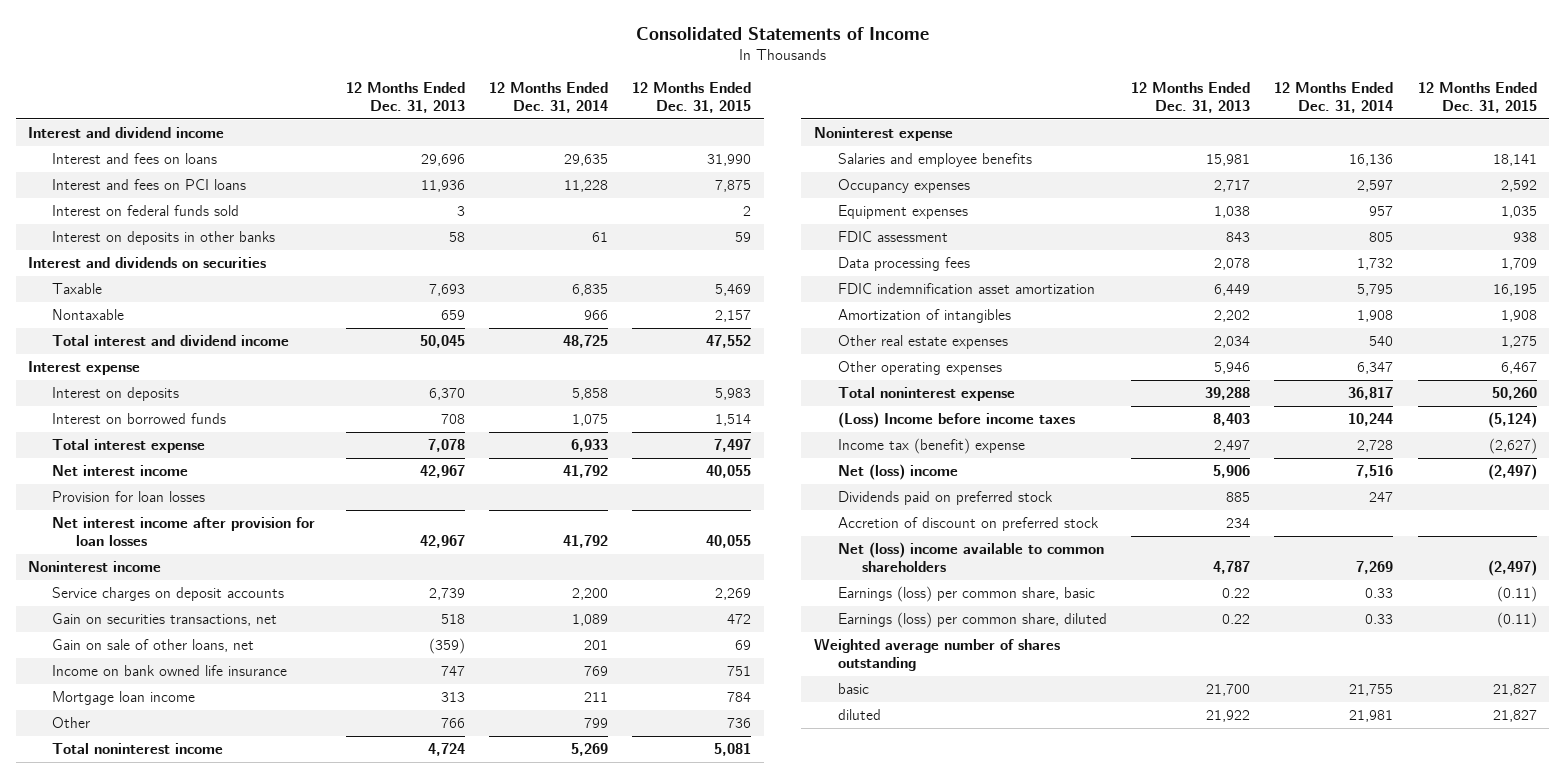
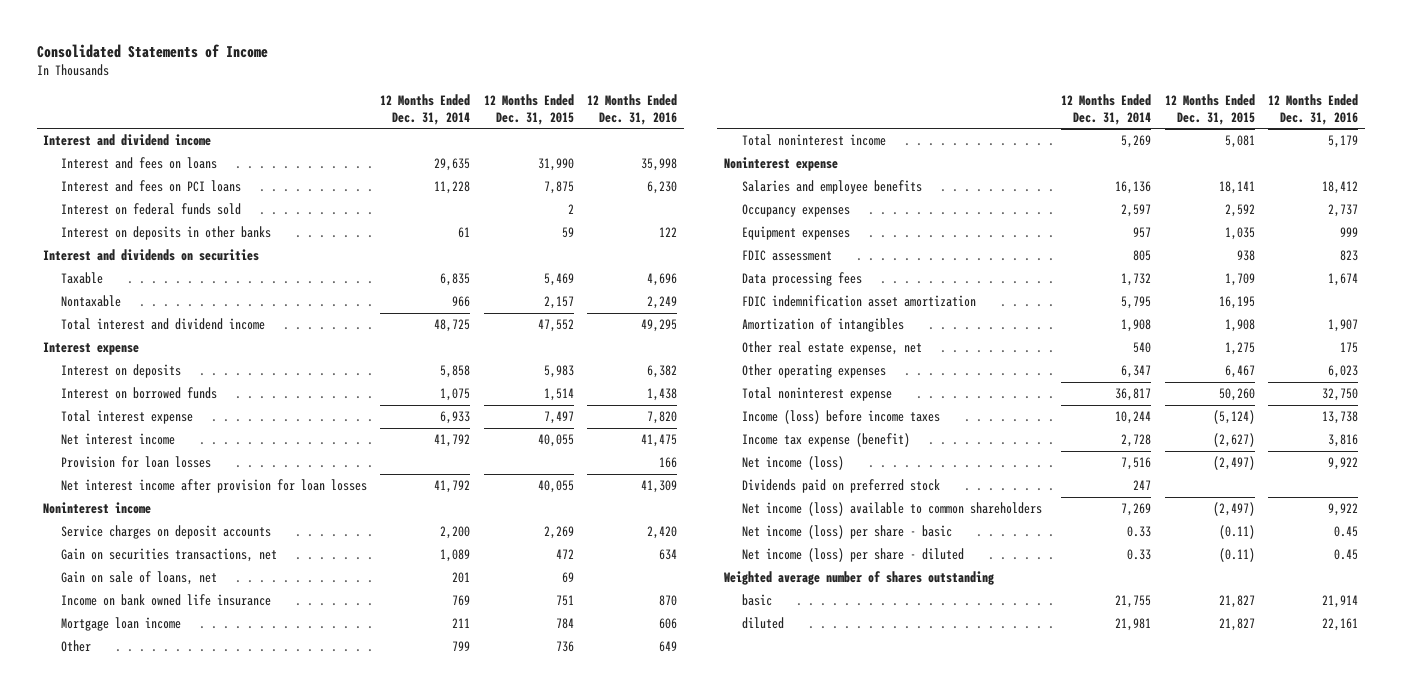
[345,82,465,114] 12 Months Ended Dec. 31, 2013 -> none
none -> [587,93,678,125] 12 Months Ended Dec. 31, 2016
[52,638,255,652] Gain on sale of other loans, net -> [60,571,217,586] Gain on sale of loans, net
[837,334,1008,349] Other real estate expenses -> [741,341,922,356] Other real estate expense, net
[837,411,1075,428] (Loss) Income before income taxes -> [741,410,940,425] Income (loss) before income taxes
[837,437,1025,454] Income tax (benefit) expense -> [741,433,910,448] Income tax expense (benefit)
[837,463,958,480] Net (loss) income -> [741,456,844,471] Net income (loss)
[837,516,1099,531] Accretion of discount on preferred stock -> none
[837,541,1104,573] Net (loss) income available to common shareholders -> [741,502,1042,517] Net income (loss) available to common shareholders
[837,585,1095,602] Earnings (loss) per common share, basic -> [741,525,952,540] Net income (loss) per share - basic
[837,611,1107,628] Earnings (loss) per common share, diluted -> [741,548,964,563] Net income (loss) per share - diluted

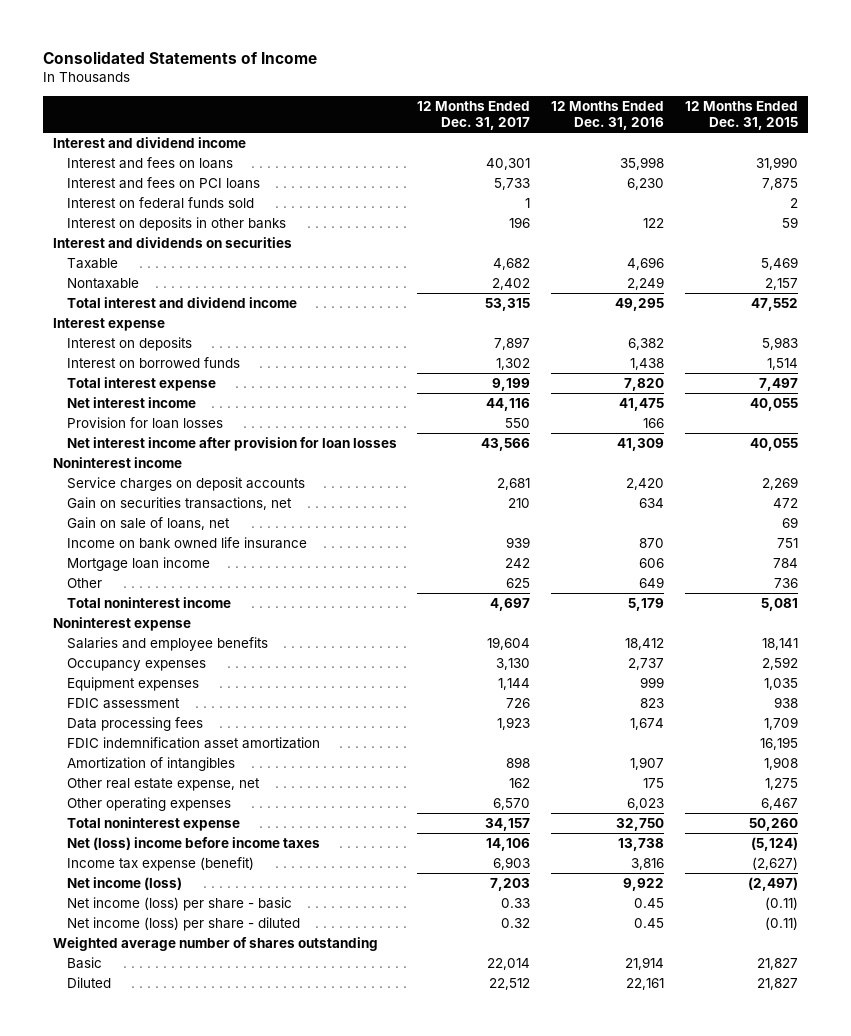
[380,93,471,125] 12 Months Ended Dec. 31, 2014 -> none
none -> [417,100,531,131] 12 Months Ended Dec. 31, 2017
[741,410,940,425] Income (loss) before income taxes -> [66,837,320,851] Net (loss) income before income taxes
[741,479,940,494] Dividends paid on preferred stock -> none
[741,502,1042,517] Net income (loss) available to common shareholders -> none
[741,594,772,607] basic -> [66,957,102,970] Basic
[741,617,784,630] diluted -> [66,977,111,989] Diluted

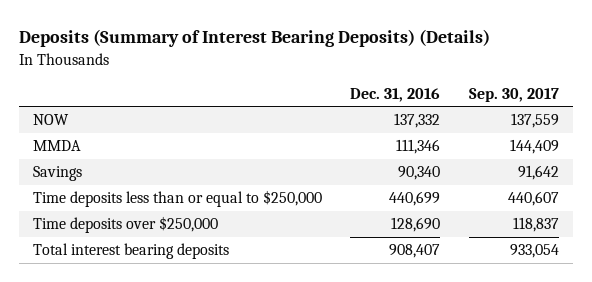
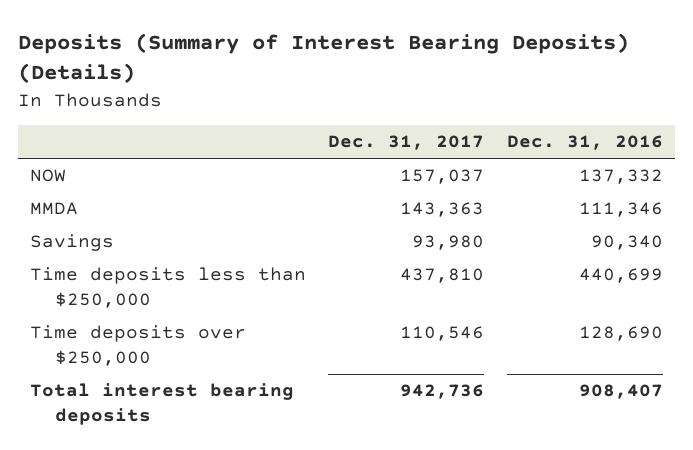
[468,87,559,102] Sep. 30, 2017 -> none
none -> [328,135,485,151] Dec. 31, 2017
[33,190,323,208] Time deposits less than or equal to $250,000 -> [29,267,306,309] Time deposits less than $250,000

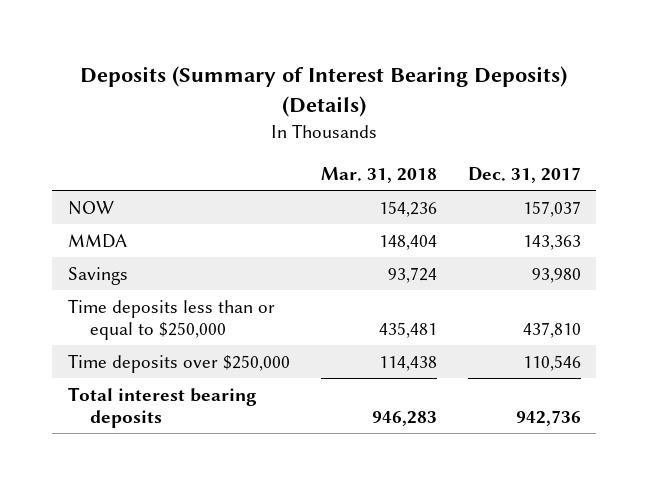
[507,135,664,151] Dec. 31, 2016 -> none
none -> [320,166,437,183] Mar. 31, 2018
[29,267,306,309] Time deposits less than $250,000 -> [67,298,275,341] Time deposits less than or equal to $250,000

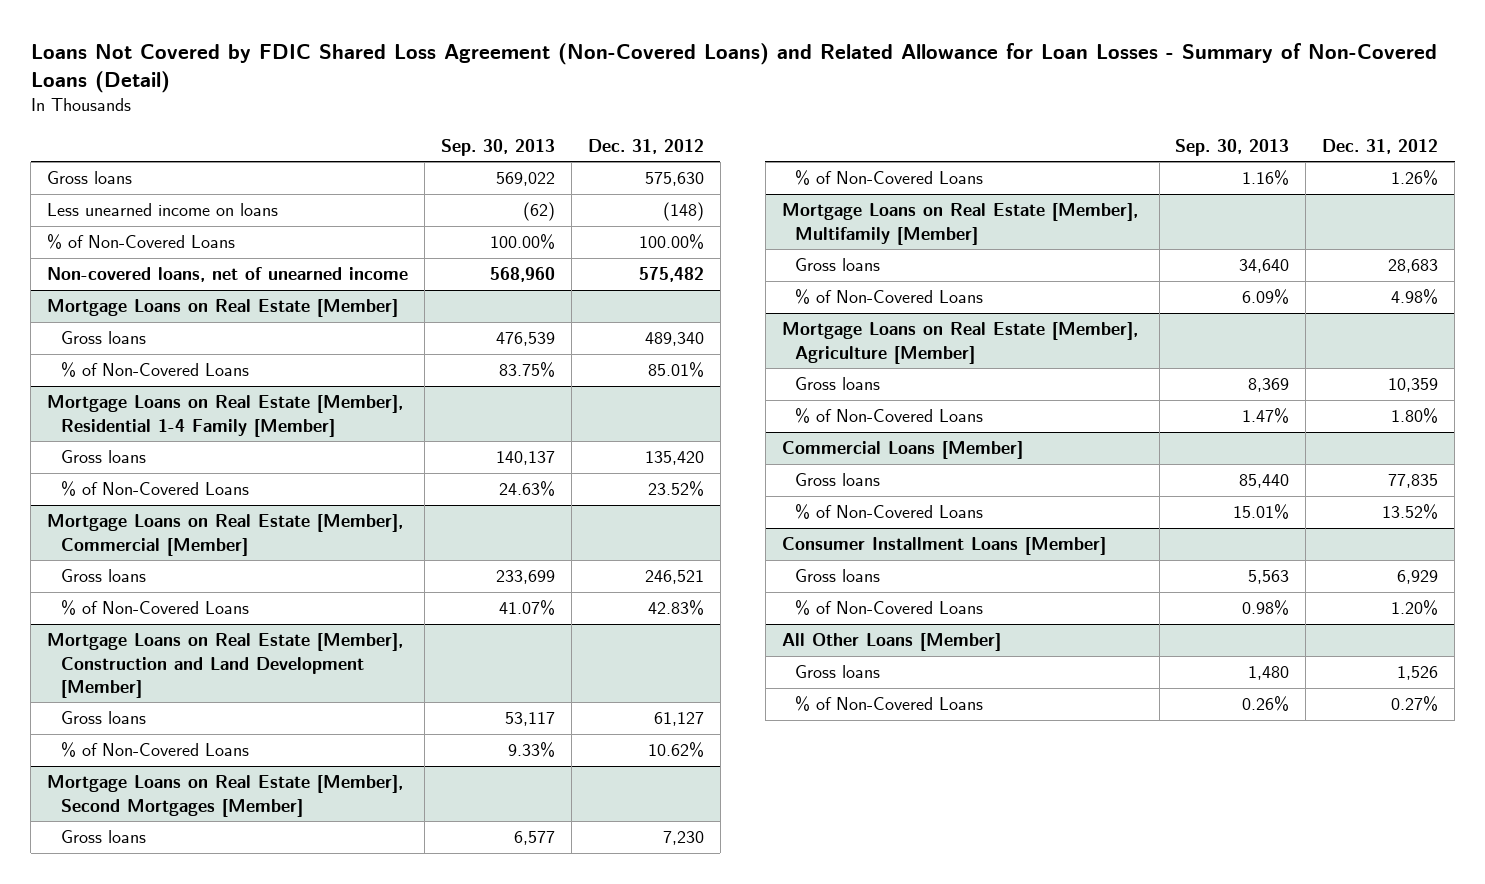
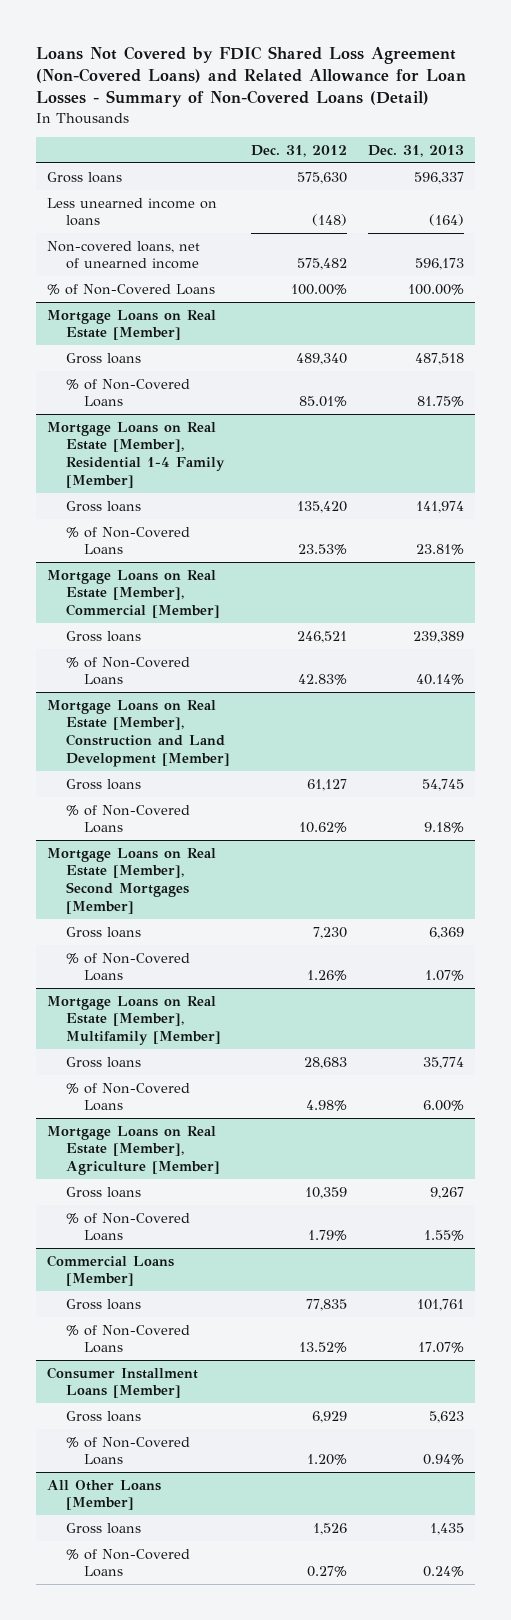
[441,138,556,156] Sep. 30, 2013 -> none
none -> [368,144,465,157] Dec. 31, 2013
[47,234,236,250] % of Non-Covered Loans -> [47,283,216,295] % of Non-Covered Loans
[647,481,704,497] 23.52% -> [297,544,347,556] 23.53%
[1391,408,1439,424] 1.80% -> [307,1230,347,1242] 1.79%

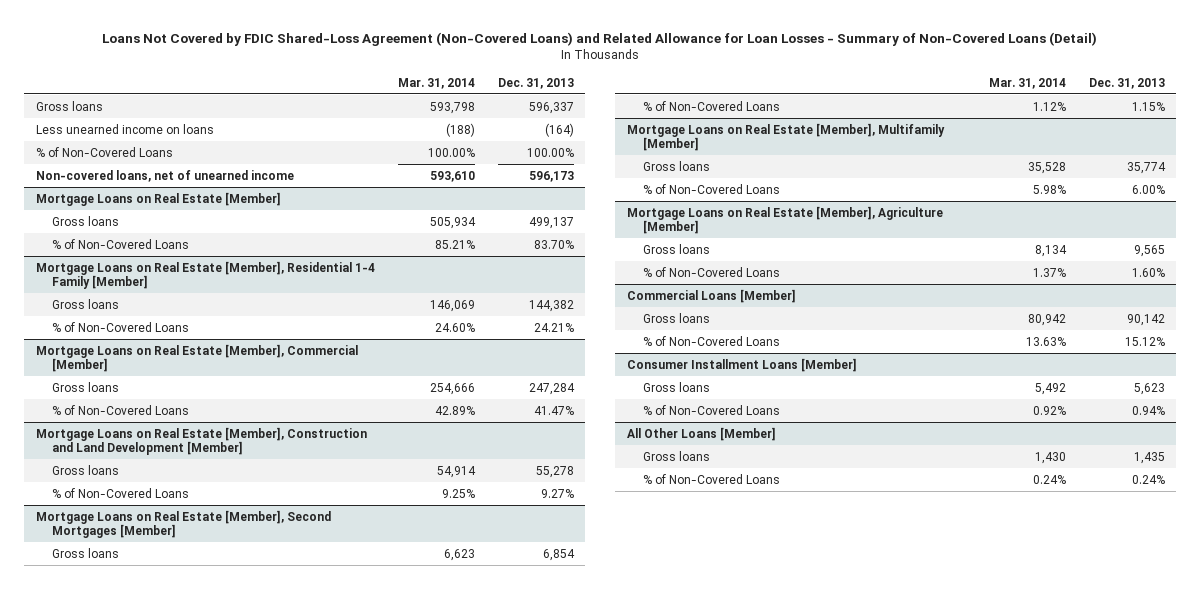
[36,45,467,108] Loans Not Covered by FDIC Shared Loss Agreement (Non-Covered Loans) and Related Allowance for Loan Losses - Summary of Non-Covered Loans (Detail) -> [102,31,1098,46] Loans Not Covered by FDIC Shared-Loss Agreement (Non-Covered Loans) and Related Allowance for Loan Losses - Summary of Non-Covered Loans (Detail)
[250,144,347,157] Dec. 31, 2012 -> none
none -> [397,77,475,89] Mar. 31, 2014
[47,240,201,270] Non-covered loans, net of unearned income -> [35,169,294,182] Non-covered loans, net of unearned income
[415,352,465,365] 487,518 -> [528,216,574,229] 499,137
[417,396,465,408] 81.75% -> [533,239,574,249] 83.70%
[416,500,465,513] 141,974 -> [528,299,574,312] 144,382
[416,544,465,556] 23.81% -> [533,322,574,332] 24.21%
[413,630,465,643] 239,389 -> [528,382,575,395] 247,284
[416,674,465,686] 40.14% -> [533,405,574,415] 41.47%
[422,778,465,791] 54,745 -> [535,465,574,478] 55,278
[424,822,465,834] 9.18% -> [540,488,574,498] 9.27%
[429,926,465,939] 6,369 -> [542,548,575,561] 6,854
[425,970,465,982] 1.07% -> [1131,101,1165,111] 1.15%
[430,1186,465,1199] 9,267 -> [1133,244,1165,257] 9,565
[424,1230,465,1242] 1.55% -> [1131,267,1165,277] 1.60%
[417,1298,465,1311] 101,761 -> [1126,313,1165,326] 90,142
[418,1342,465,1354] 17.07% -> [1124,336,1165,346] 15.12%

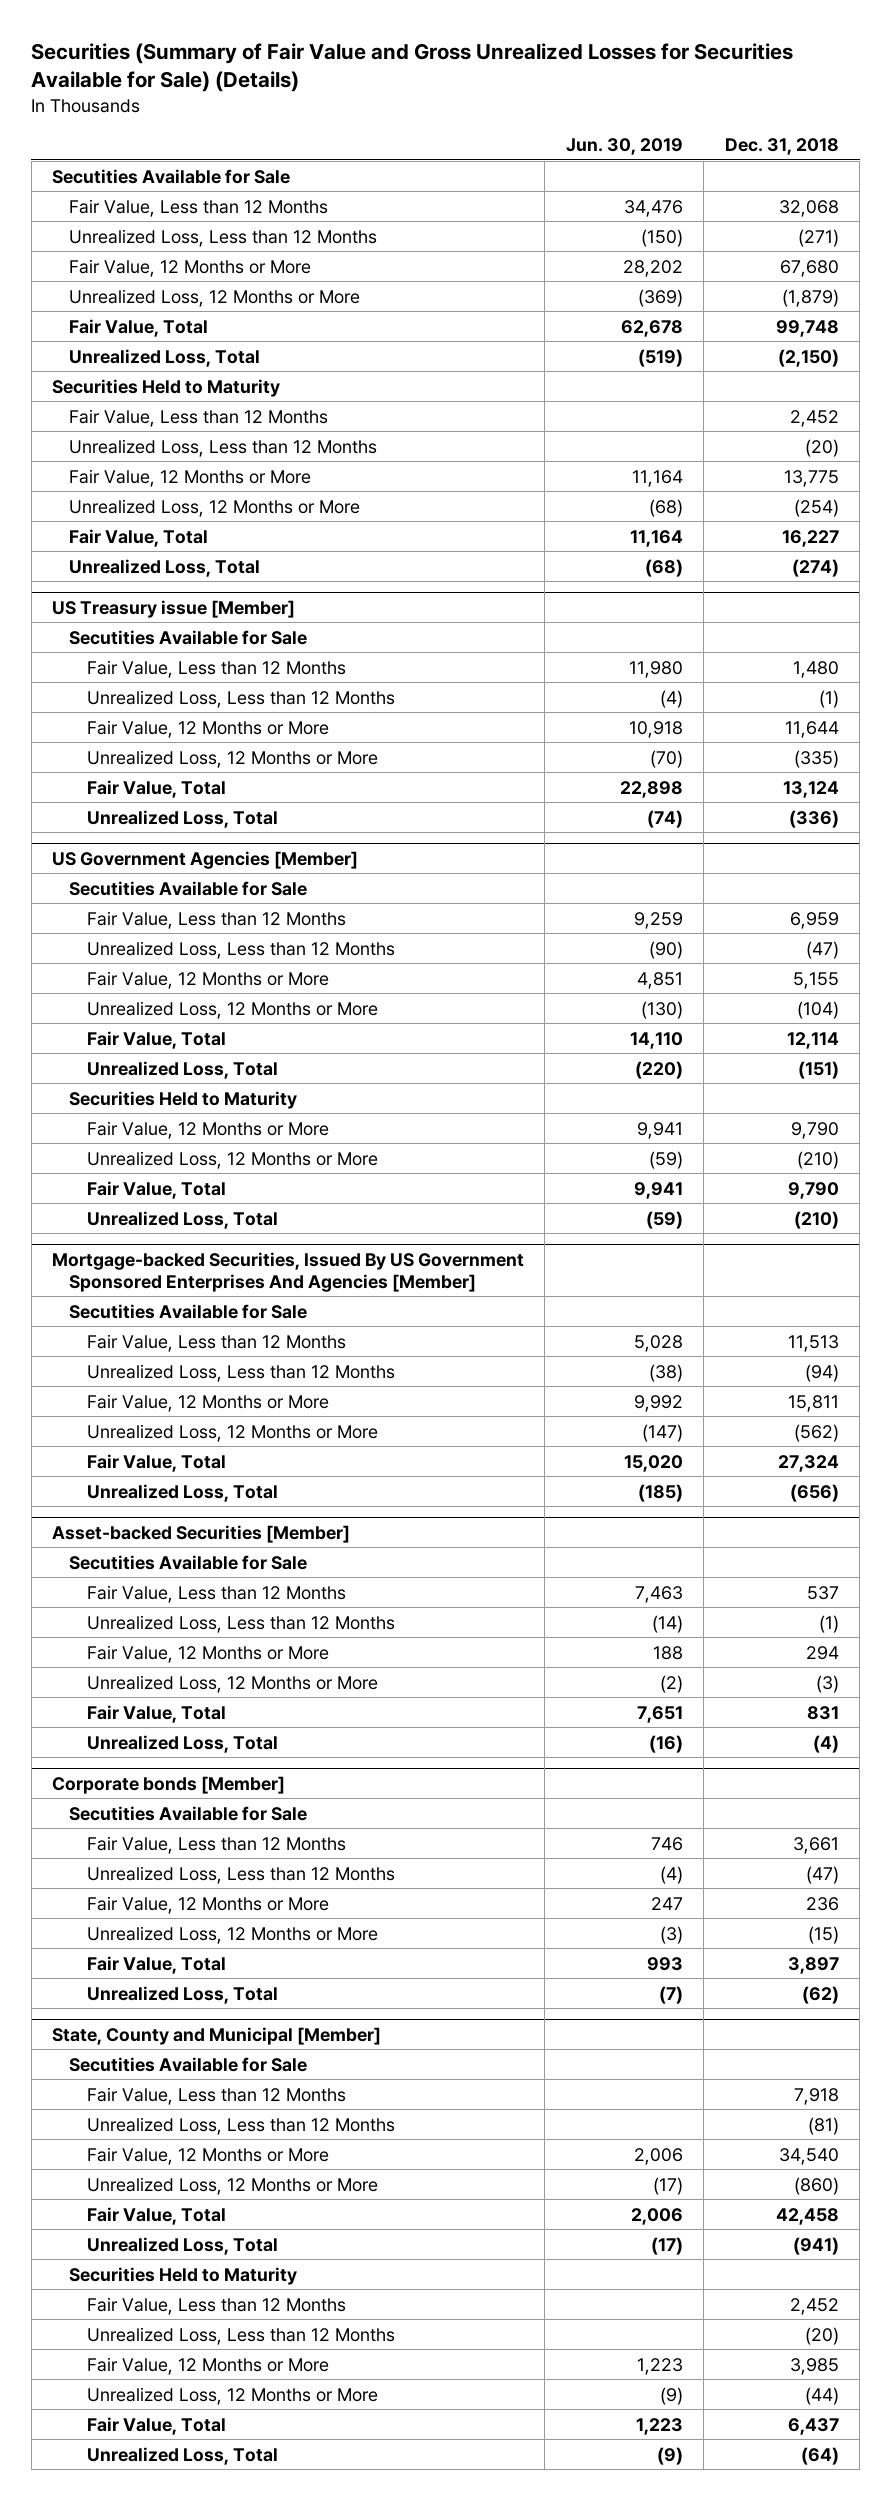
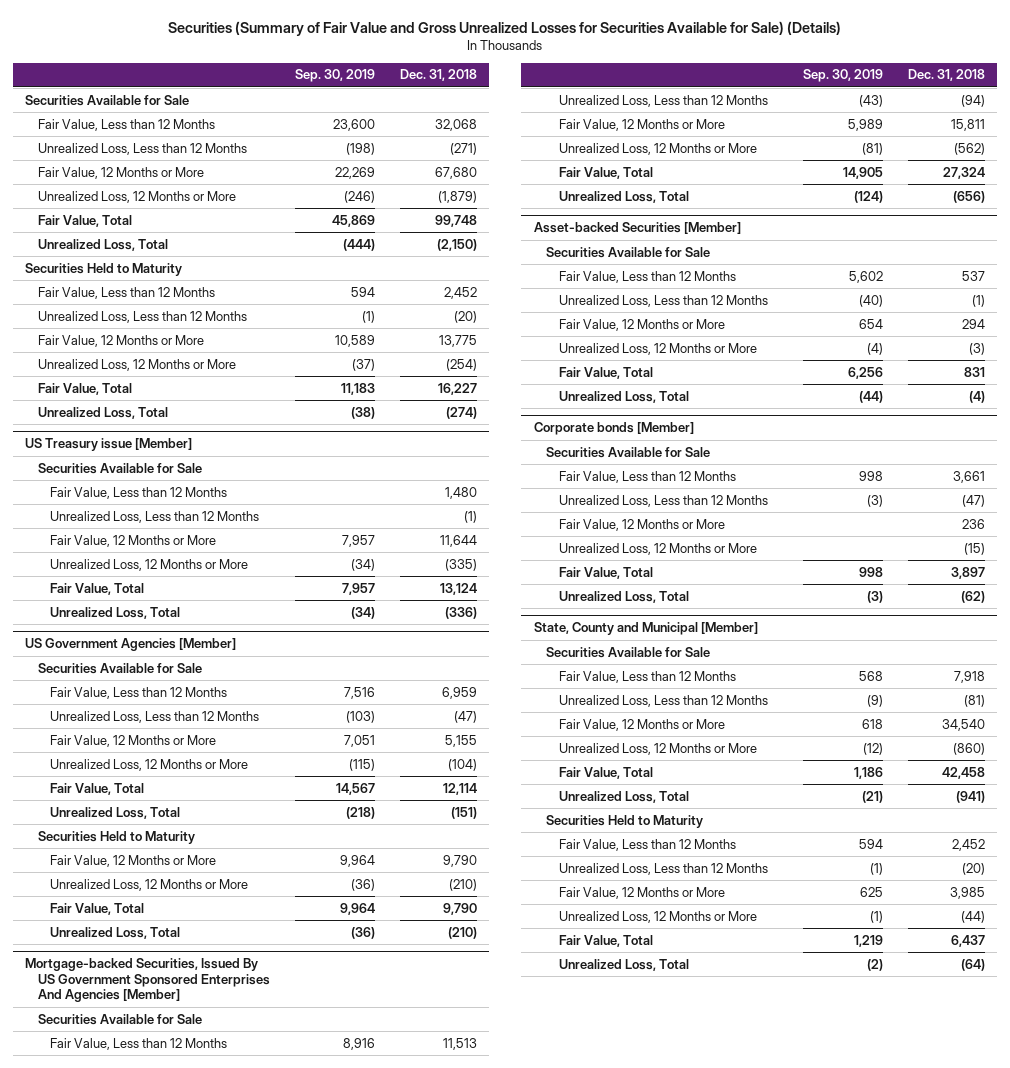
[565,138,683,156] Jun. 30, 2019 -> none
none -> [294,69,375,83] Sep. 30, 2019
[52,168,291,184] Secutities Available for Sale -> [25,94,190,106] Securities Available for Sale
[69,629,308,645] Secutities Available for Sale -> [37,462,202,474] Securities Available for Sale
[69,880,308,896] Secutities Available for Sale -> [37,662,202,674] Securities Available for Sale
[69,1303,308,1319] Secutities Available for Sale -> [37,1013,202,1025] Securities Available for Sale
[69,1554,308,1570] Secutities Available for Sale -> [546,246,711,258] Securities Available for Sale
[69,1805,308,1821] Secutities Available for Sale -> [546,446,711,458] Securities Available for Sale
[69,2056,308,2072] Secutities Available for Sale -> [546,646,711,658] Securities Available for Sale

